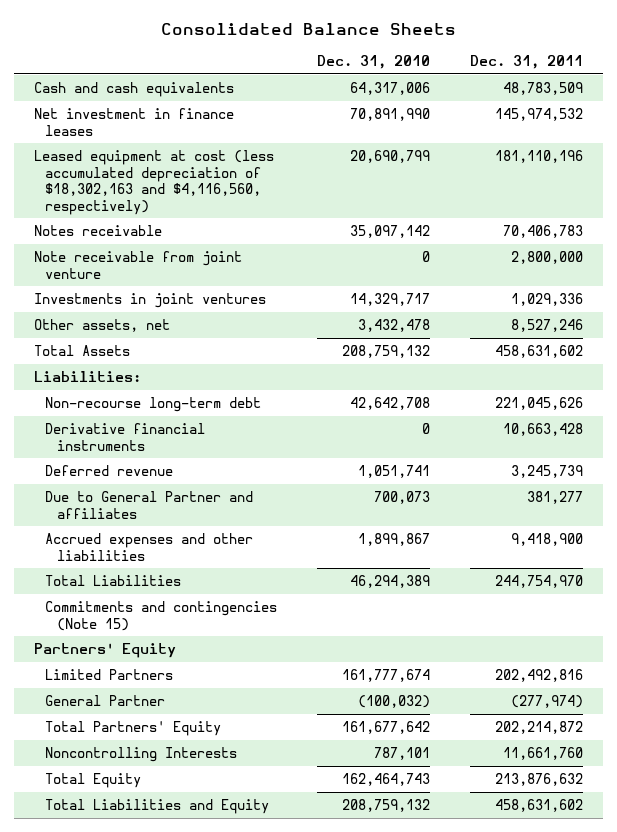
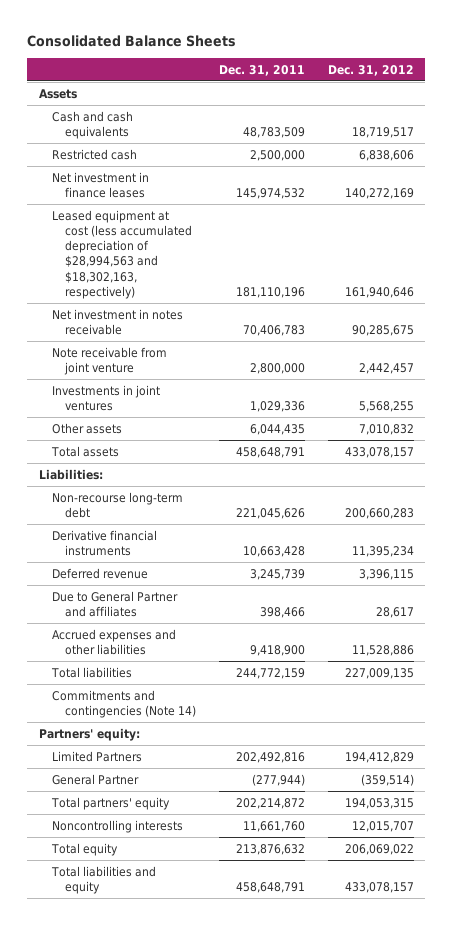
[317,55,431,70] Dec. 31, 2010 -> none
none -> [327,64,414,76] Dec. 31, 2012
none -> [38,88,77,99] Assets
none -> [51,148,137,160] Restricted cash
[33,149,274,215] Leased equipment at cost (less accumulated depreciation of $18,302,163 and $4,116,560, respectively) -> [51,209,193,299] Leased equipment at cost (less accumulated depreciation of $28,994,563 and $18,302,163, respectively)
[33,224,162,236] Notes receivable -> [51,308,183,335] Net investment in notes receivable
[33,318,170,332] Other assets, net -> [51,422,122,434] Other assets
[511,318,584,332] 8,527,246 -> [250,423,306,435] 6,044,435
[33,344,130,356] Total Assets -> [50,445,119,457] Total assets
[495,344,584,358] 458,631,602 -> [236,446,306,458] 458,648,791
[527,490,584,504] 381,277 -> [260,606,306,618] 398,466
[45,574,182,586] Total Liabilities -> [50,666,132,678] Total liabilities
[495,574,584,588] 244,754,970 -> [236,667,306,679] 244,772,159
[45,600,278,631] Commitments and contingencies (Note 15) -> [51,689,197,718] Commitments and contingencies (Note 14)
[33,642,176,658] Partners' Equity -> [38,727,140,741] Partners' equity:
[511,694,584,708] (277,974) -> [252,773,306,786] (277,944)
[45,720,222,736] Total Partners' Equity -> [50,796,170,810] Total partners' equity
[45,746,238,762] Noncontrolling Interests -> [51,819,183,833] Noncontrolling interests
[45,772,142,788] Total Equity -> [50,842,118,856] Total equity
[45,798,270,814] Total Liabilities and Equity -> [50,865,156,894] Total liabilities and equity
[495,798,584,812] 458,631,602 -> [236,881,306,893] 458,648,791

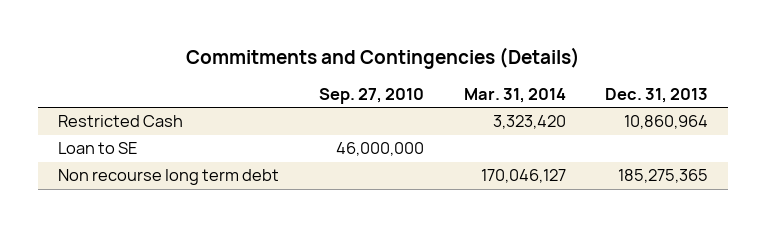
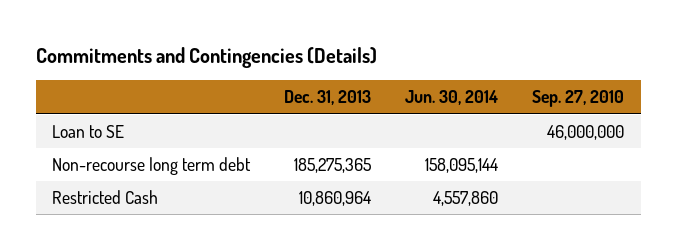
[463,87,566,103] Mar. 31, 2014 -> none
none -> [405,90,499,106] Jun. 30, 2014
[58,169,280,186] Non recourse long term debt -> [52,157,252,176] Non-recourse long term debt
[58,115,184,128] Restricted Cash -> [52,190,159,205] Restricted Cash

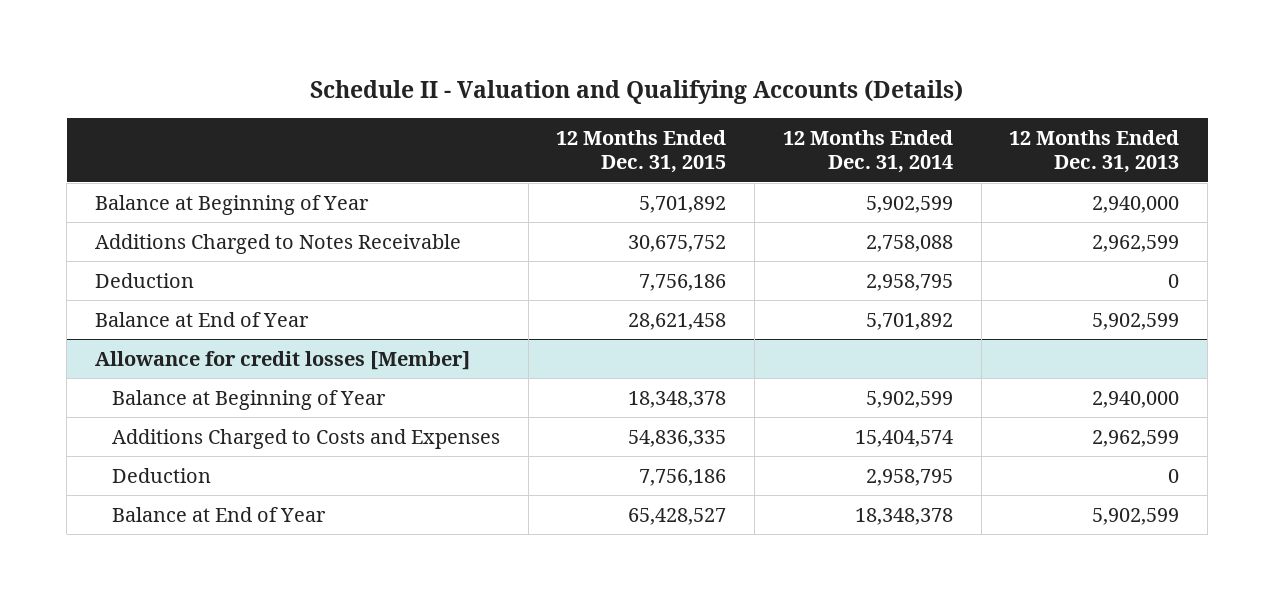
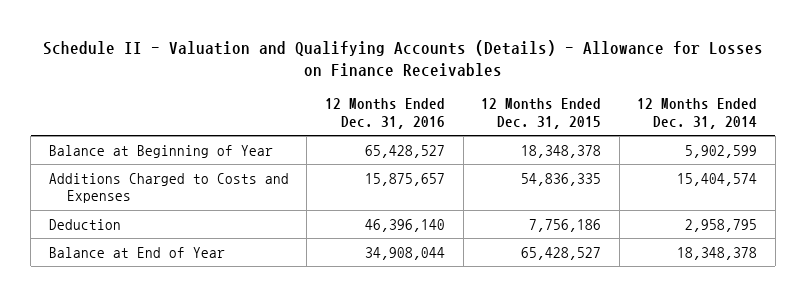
[310,79,964,104] Schedule II - Valuation and Qualifying Accounts (Details) -> [43,40,764,78] Schedule II - Valuation and Qualifying Accounts (Details) - Allowance for Losses on Finance Receivables
[1009,130,1180,174] 12 Months Ended Dec. 31, 2013 -> none
none -> [325,98,446,129] 12 Months Ended Dec. 31, 2016
[94,194,369,215] Balance at Beginning of Year -> none
[94,233,461,254] Additions Charged to Notes Receivable -> none
[94,272,194,288] Deduction -> none
[94,311,309,327] Balance at End of Year -> none
[94,350,470,370] Allowance for credit losses [Member] -> none

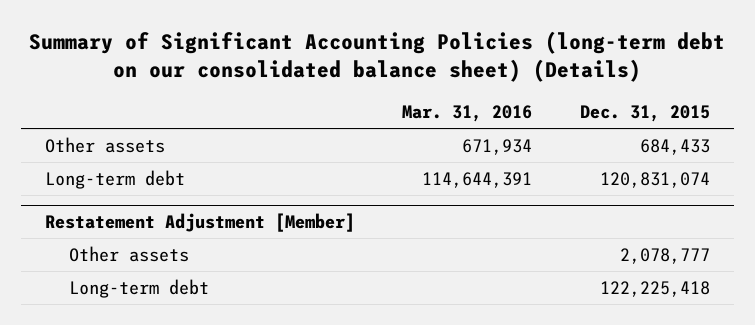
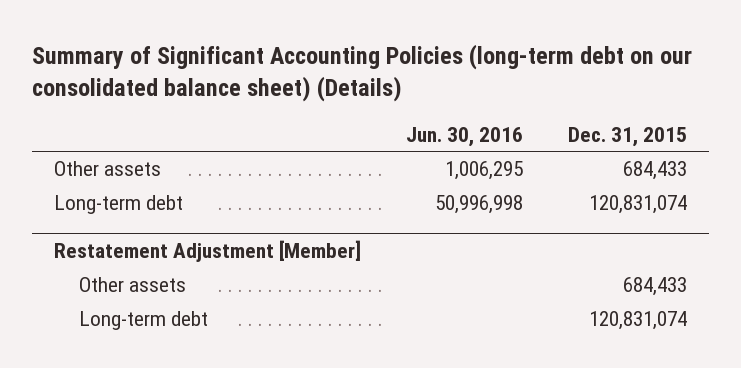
[402,105,533,123] Mar. 31, 2016 -> none
none -> [405,126,523,147] Jun. 30, 2016
[620,247,711,264] 2,078,777 -> [622,277,687,297] 684,433
[600,280,711,297] 122,225,418 -> [588,311,687,331] 120,831,074

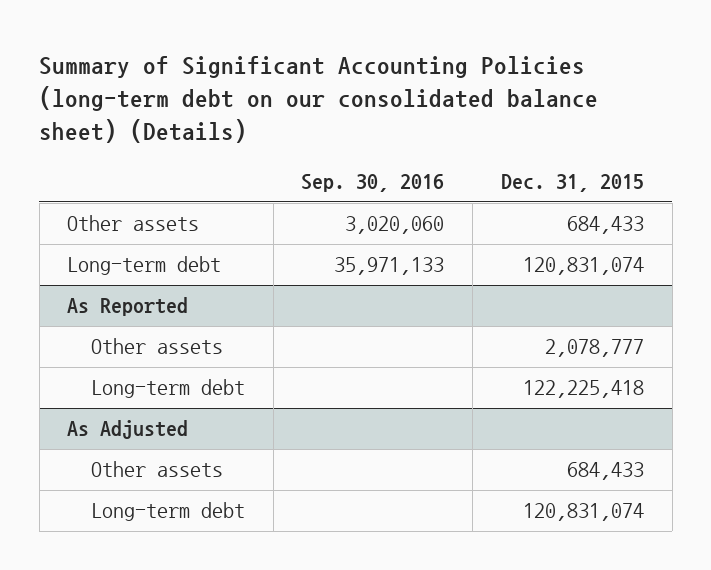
[405,126,523,147] Jun. 30, 2016 -> none
none -> [301,174,445,193] Sep. 30, 2016
none -> [67,297,189,317] As Reported
none -> [90,338,223,355] Other assets
none -> [90,379,245,399] Long-term debt
[54,239,362,262] Restatement Adjustment [Member] -> [67,420,189,440] As Adjusted

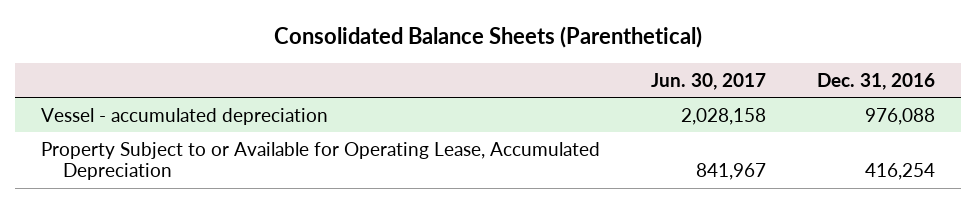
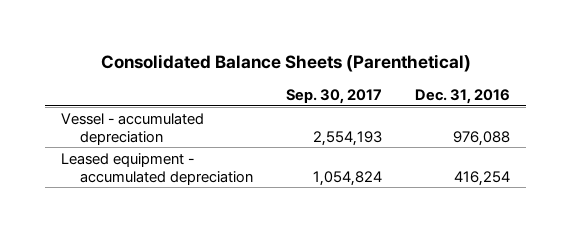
[650,72,766,90] Jun. 30, 2017 -> none
none -> [285,89,382,105] Sep. 30, 2017
[40,141,600,181] Property Subject to or Available for Operating Lease, Accumulated Depreciation -> [61,152,253,185] Leased equipment - accumulated depreciation

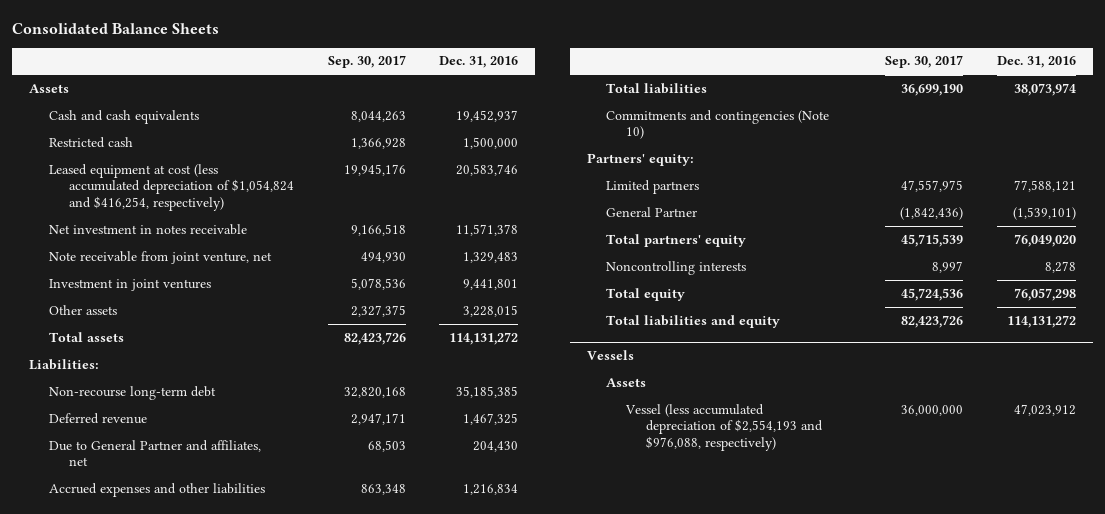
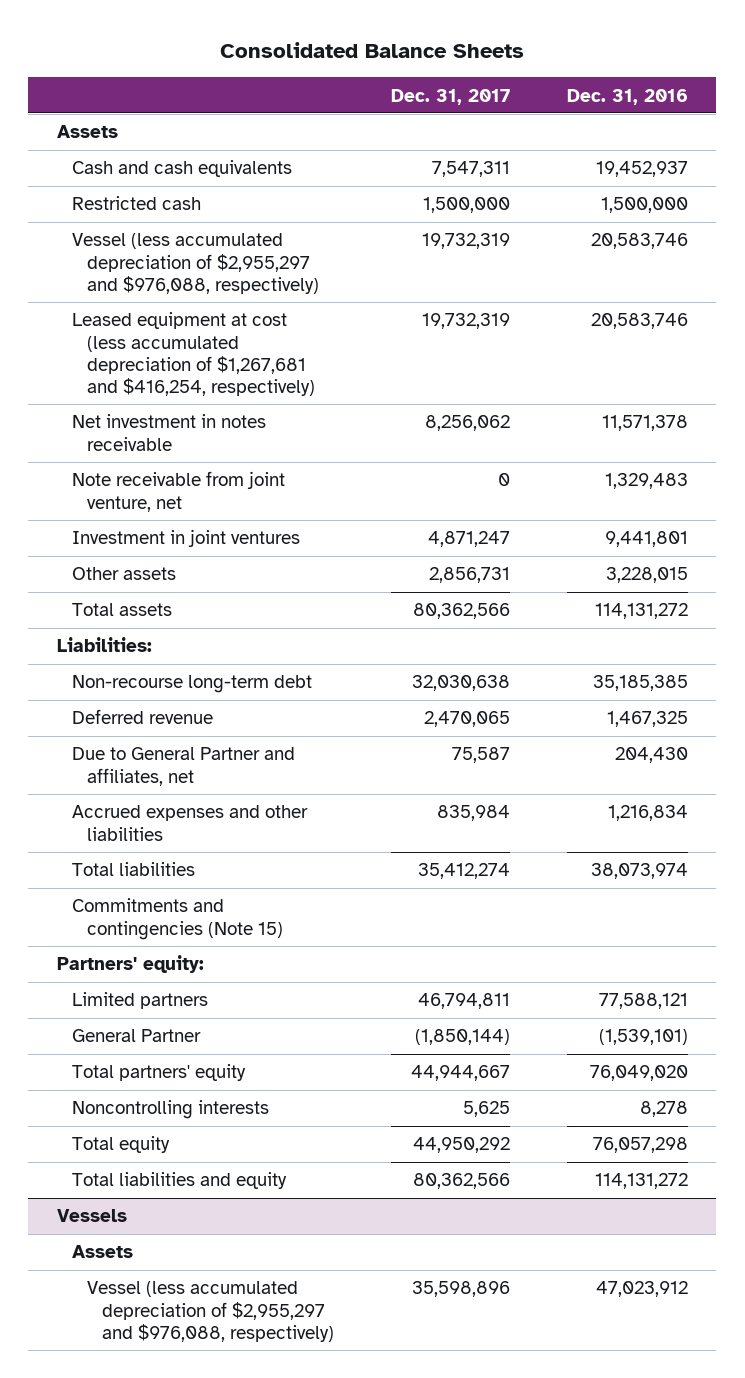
[327,55,406,69] Sep. 30, 2017 -> none
none -> [390,88,510,105] Dec. 31, 2017
none -> [71,233,319,294] Vessel (less accumulated depreciation of $2,955,297 and $976,088, respectively)
[49,163,294,211] Leased equipment at cost (less accumulated depreciation of $1,054,824 and $416,254, respectively) -> [71,312,315,396] Leased equipment at cost (less accumulated depreciation of $1,267,681 and $416,254, respectively)
[606,109,830,140] Commitments and contingencies (Note 10) -> [71,898,283,940] Commitments and contingencies (Note 15)
[625,403,823,451] Vessel (less accumulated depreciation of $2,554,193 and $976,088, respectively) -> [86,1281,334,1342] Vessel (less accumulated depreciation of $2,955,297 and $976,088, respectively)

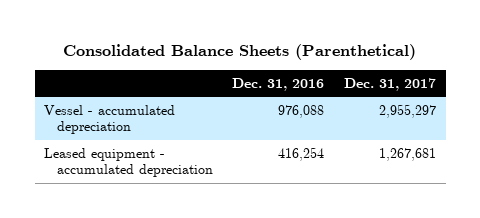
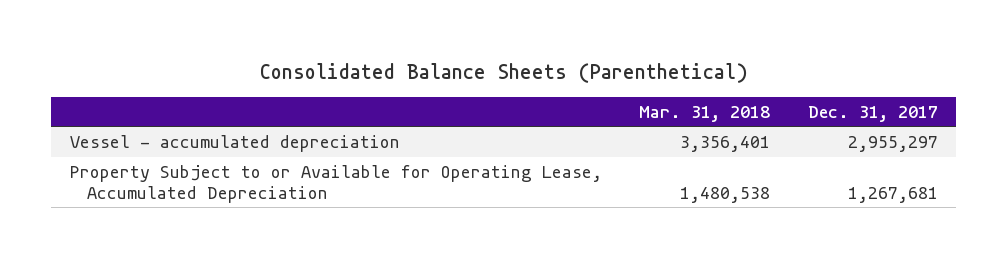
[232,78,325,92] Dec. 31, 2016 -> none
none -> [639,105,771,122] Mar. 31, 2018
[44,147,214,178] Leased equipment - accumulated depreciation -> [69,164,602,203] Property Subject to or Available for Operating Lease, Accumulated Depreciation

